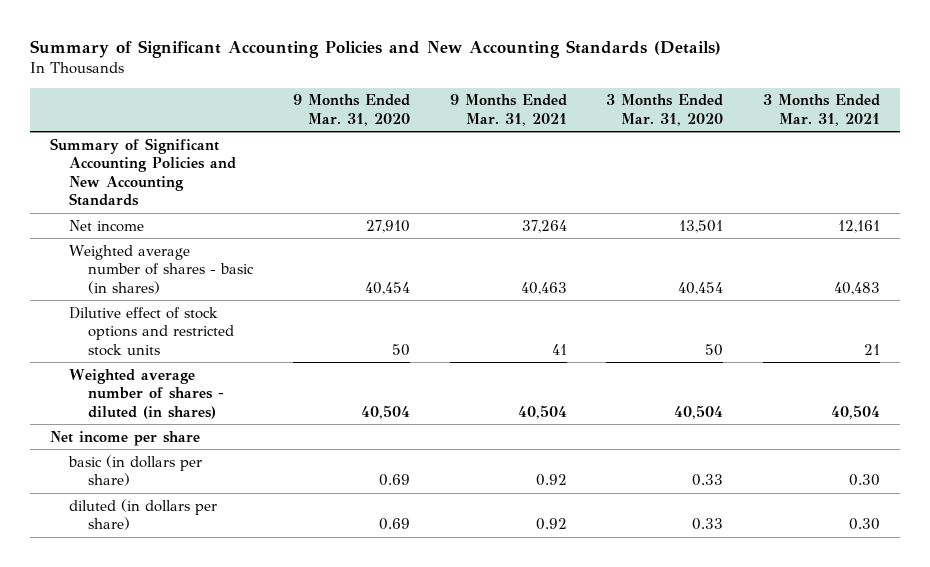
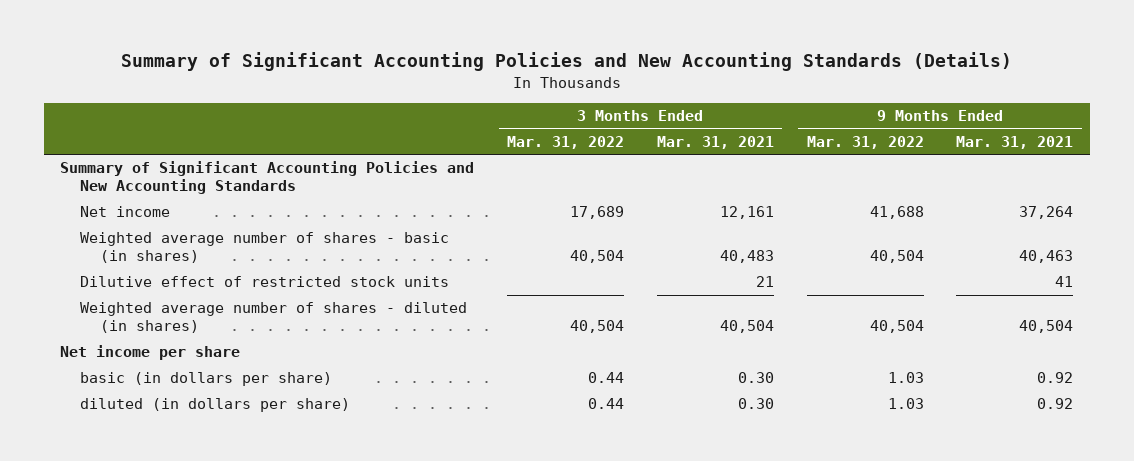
[292,94,410,126] 9 Months Ended Mar. 31, 2020 -> none
[606,94,724,126] 3 Months Ended Mar. 31, 2020 -> none
none -> [506,135,624,149] Mar. 31, 2022
none -> [806,135,924,149] Mar. 31, 2022
[69,306,235,356] Dilutive effect of stock options and restricted stock units -> [80,276,450,288] Dilutive effect of restricted stock units

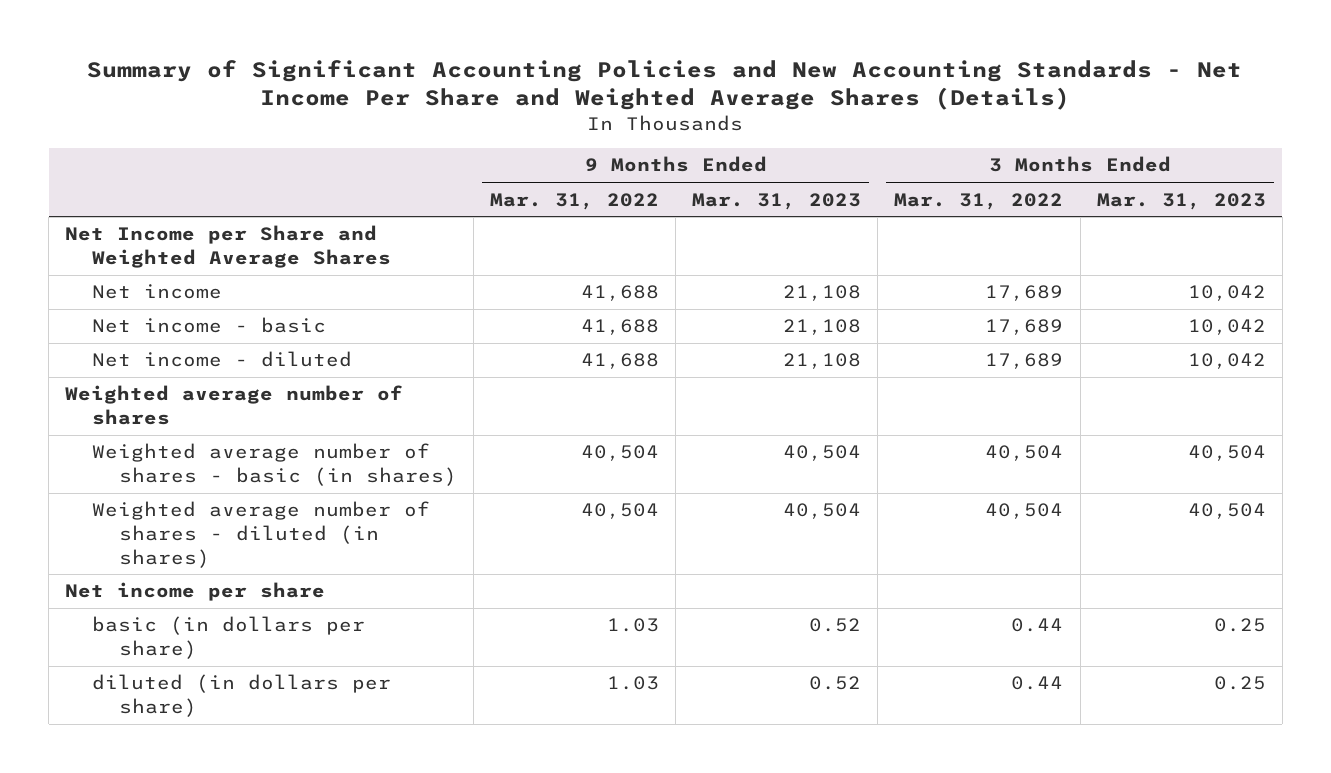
[120,52,1012,72] Summary of Significant Accounting Policies and New Accounting Standards (Details) -> [87,59,1243,111] Summary of Significant Accounting Policies and New Accounting Standards - Net Income Per Share and Weighted Average Shares (Details)
[656,135,774,149] Mar. 31, 2021 -> none
[956,135,1074,149] Mar. 31, 2021 -> none
none -> [692,192,862,210] Mar. 31, 2023
none -> [1096,192,1266,210] Mar. 31, 2023
[60,161,475,195] Summary of Significant Accounting Policies and New Accounting Standards -> none
none -> [65,225,391,269] Net Income per Share and Weighted Average Shares
none -> [91,317,326,334] Net income - basic
none -> [91,351,352,368] Net income - diluted
none -> [65,385,404,426] Weighted average number of shares
[80,276,450,288] Dilutive effect of restricted stock units -> none

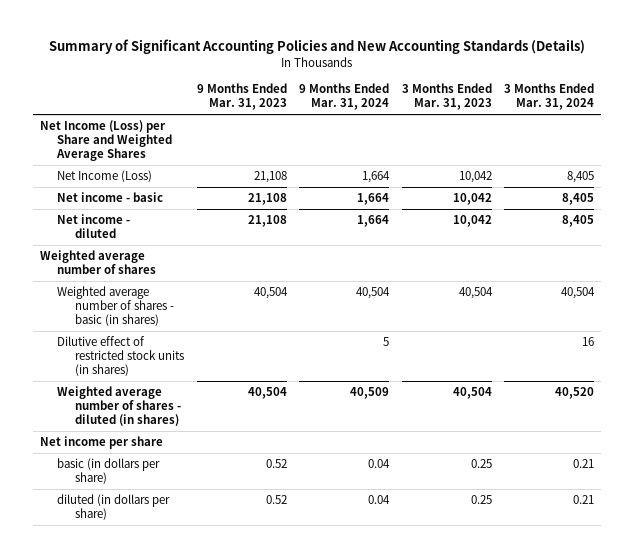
[87,59,1243,111] Summary of Significant Accounting Policies and New Accounting Standards - Net Income Per Share and Weighted Average Shares (Details) -> [49,39,586,55] Summary of Significant Accounting Policies and New Accounting Standards (Details)
[489,192,659,210] Mar. 31, 2022 -> none
[894,192,1064,210] Mar. 31, 2022 -> none
none -> [299,83,390,111] 9 Months Ended Mar. 31, 2024
none -> [504,83,595,111] 3 Months Ended Mar. 31, 2024
[65,225,391,269] Net Income per Share and Weighted Average Shares -> [39,120,173,162] Net Income (Loss) per Share and Weighted Average Shares
[91,284,222,300] Net income -> [57,170,153,183] Net Income (Loss)
none -> [57,336,184,377] Dilutive effect of restricted stock units (in shares)

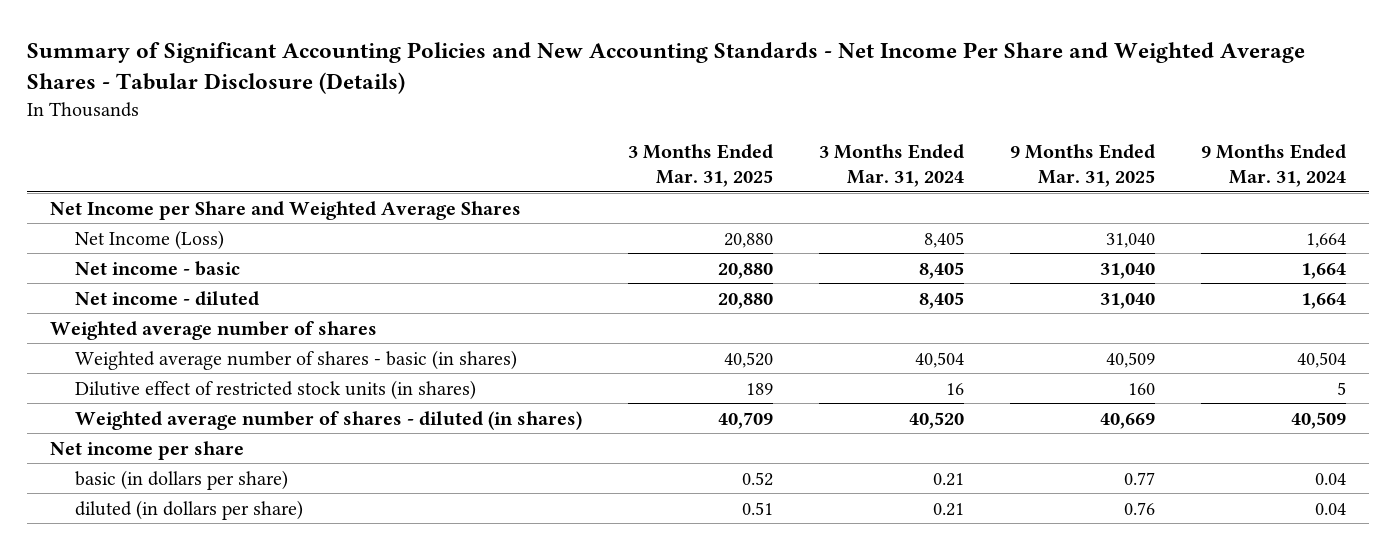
[49,39,586,55] Summary of Significant Accounting Policies and New Accounting Standards (Details) -> [26,41,1305,95] Summary of Significant Accounting Policies and New Accounting Standards - Net Income Per Share and Weighted Average Shares - Tabular Disclosure (Details)
[196,83,287,111] 9 Months Ended Mar. 31, 2023 -> none
[401,83,492,111] 3 Months Ended Mar. 31, 2023 -> none
none -> [628,144,774,188] 3 Months Ended Mar. 31, 2025
none -> [1010,144,1156,188] 9 Months Ended Mar. 31, 2025
[39,120,173,162] Net Income (Loss) per Share and Weighted Average Shares -> [49,200,521,220] Net Income per Share and Weighted Average Shares

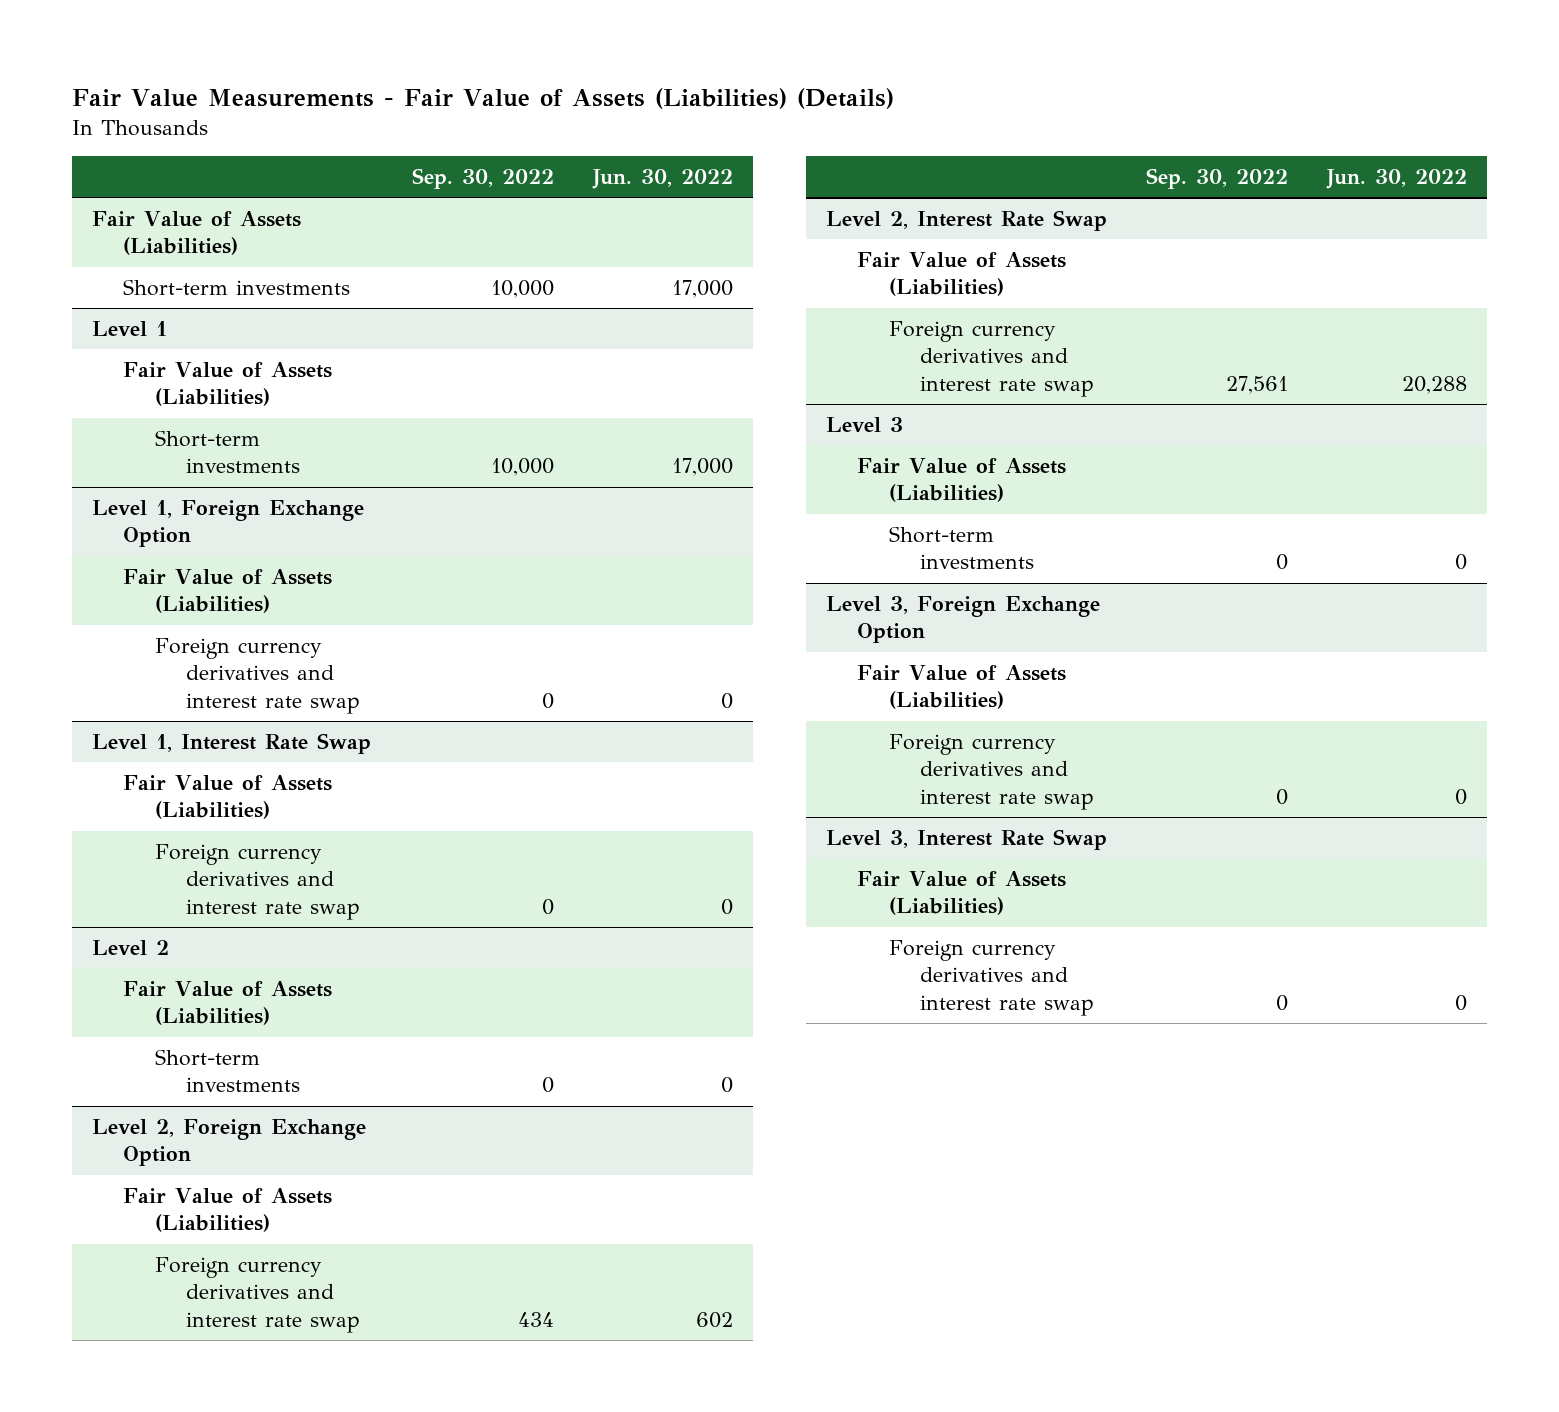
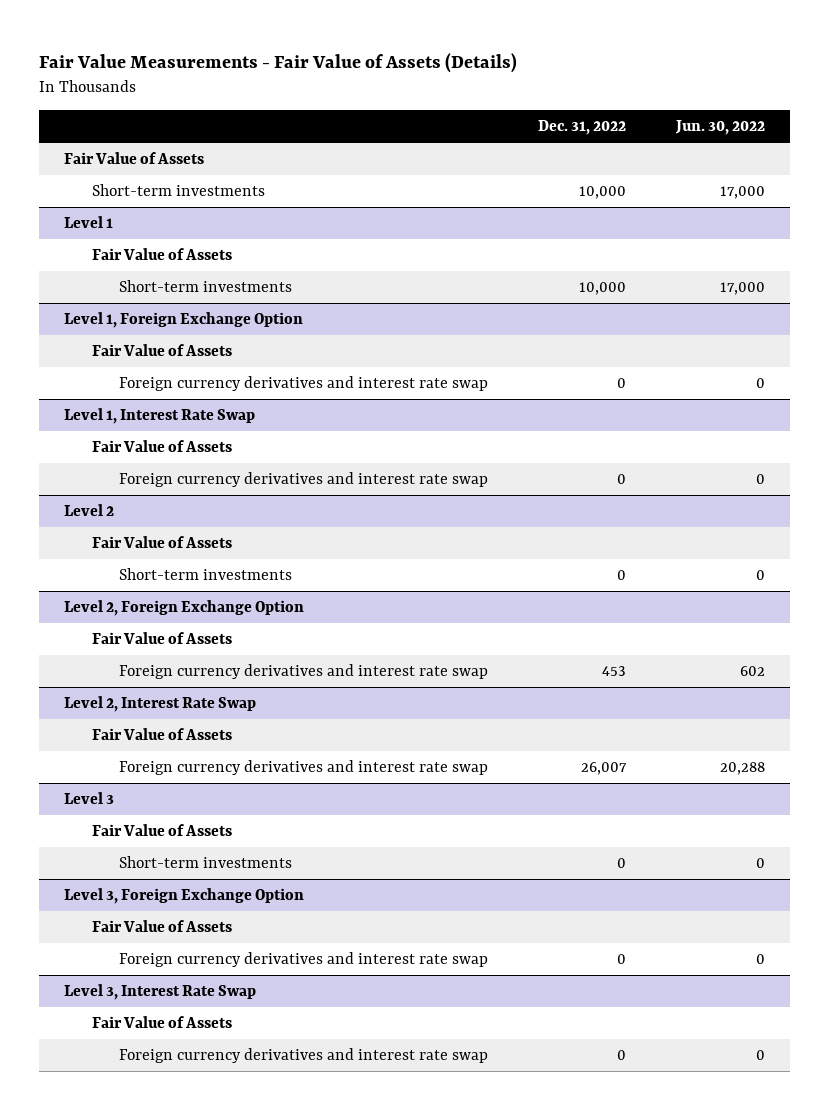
[72,87,895,109] Fair Value Measurements - Fair Value of Assets (Liabilities) (Details) -> [39,52,518,73] Fair Value Measurements - Fair Value of Assets (Details)
[412,168,555,190] Sep. 30, 2022 -> none
none -> [538,120,627,136] Dec. 31, 2022
[91,210,301,256] Fair Value of Assets (Liabilities) -> [64,152,205,165] Fair Value of Assets
[123,361,333,407] Fair Value of Assets (Liabilities) -> [91,248,232,261] Fair Value of Assets
[123,568,333,614] Fair Value of Assets (Liabilities) -> [91,344,232,357] Fair Value of Assets
[123,774,333,820] Fair Value of Assets (Liabilities) -> [91,440,232,453] Fair Value of Assets
[123,980,333,1026] Fair Value of Assets (Liabilities) -> [91,536,232,549] Fair Value of Assets
[123,1187,333,1233] Fair Value of Assets (Liabilities) -> [91,632,232,645] Fair Value of Assets
[857,251,1067,297] Fair Value of Assets (Liabilities) -> [91,728,232,741] Fair Value of Assets
[857,457,1067,503] Fair Value of Assets (Liabilities) -> [91,824,232,837] Fair Value of Assets
[857,664,1067,710] Fair Value of Assets (Liabilities) -> [91,920,232,933] Fair Value of Assets
[857,870,1067,916] Fair Value of Assets (Liabilities) -> [91,1016,232,1029] Fair Value of Assets

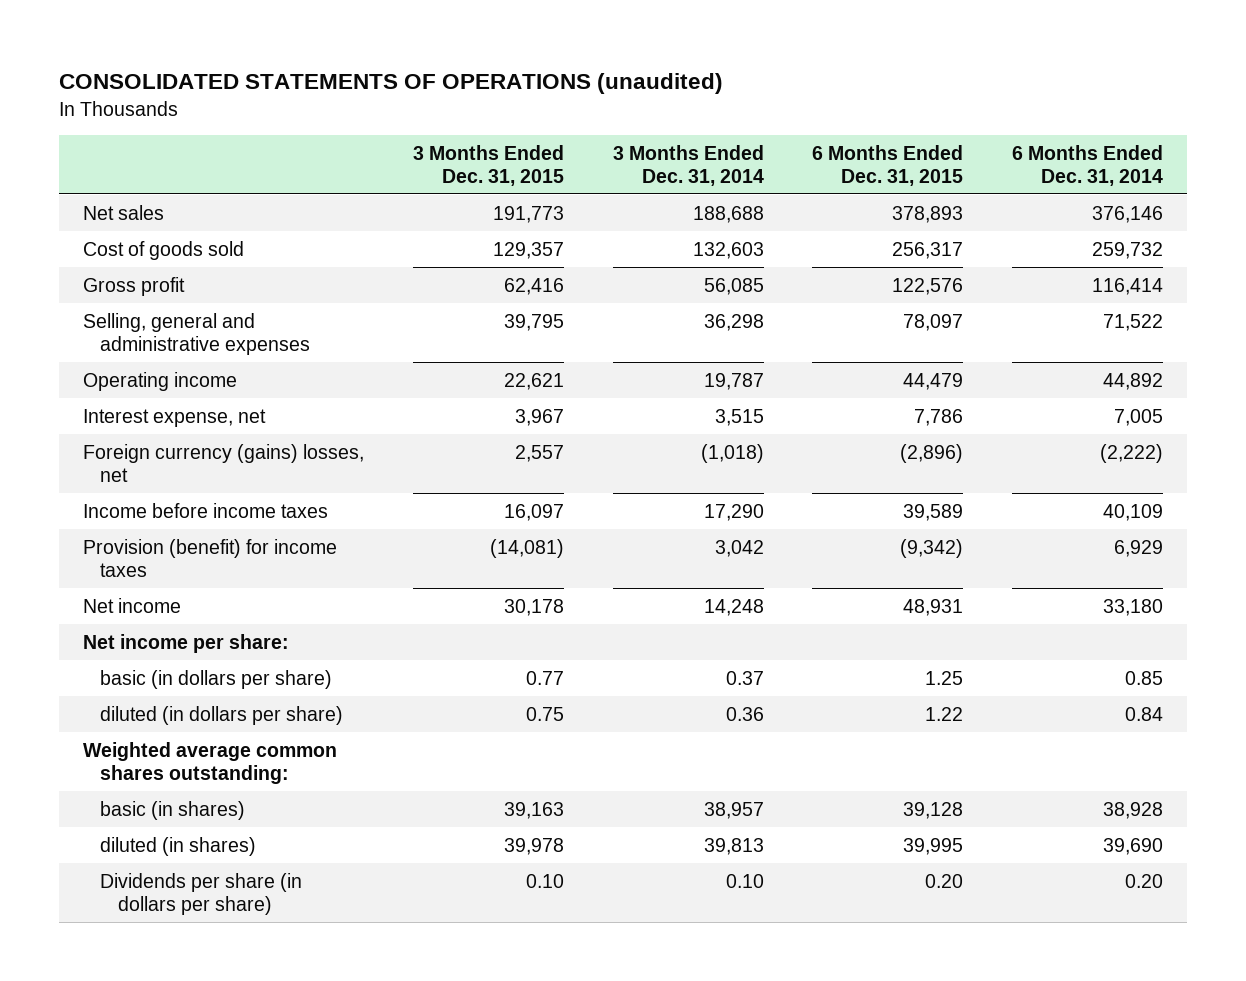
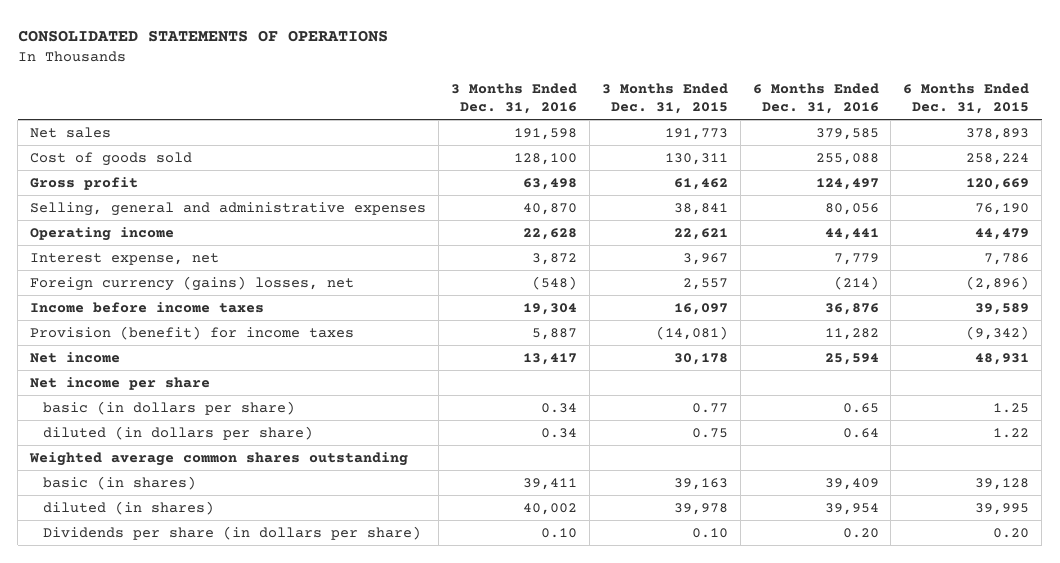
[58,73,723,95] CONSOLIDATED STATEMENTS OF OPERATIONS (unaudited) -> [17,29,388,42] CONSOLIDATED STATEMENTS OF OPERATIONS
[612,144,764,186] 3 Months Ended Dec. 31, 2014 -> none
[1011,144,1163,186] 6 Months Ended Dec. 31, 2014 -> none
none -> [450,82,577,115] 3 Months Ended Dec. 31, 2016
none -> [752,82,879,115] 6 Months Ended Dec. 31, 2016
[492,241,564,259] 129,357 -> [664,153,728,166] 130,311
[892,241,964,259] 256,317 -> [966,153,1030,166] 258,224
[503,277,564,295] 62,416 -> [673,178,728,191] 61,462
[892,277,964,295] 122,576 -> [966,178,1030,191] 120,669
[503,313,564,331] 39,795 -> [673,203,728,216] 38,841
[903,313,964,331] 78,097 -> [975,203,1030,216] 76,190
[83,633,290,653] Net income per share: -> [30,377,211,391] Net income per share
[83,741,338,784] Weighted average common shares outstanding: -> [29,452,409,467] Weighted average common shares outstanding

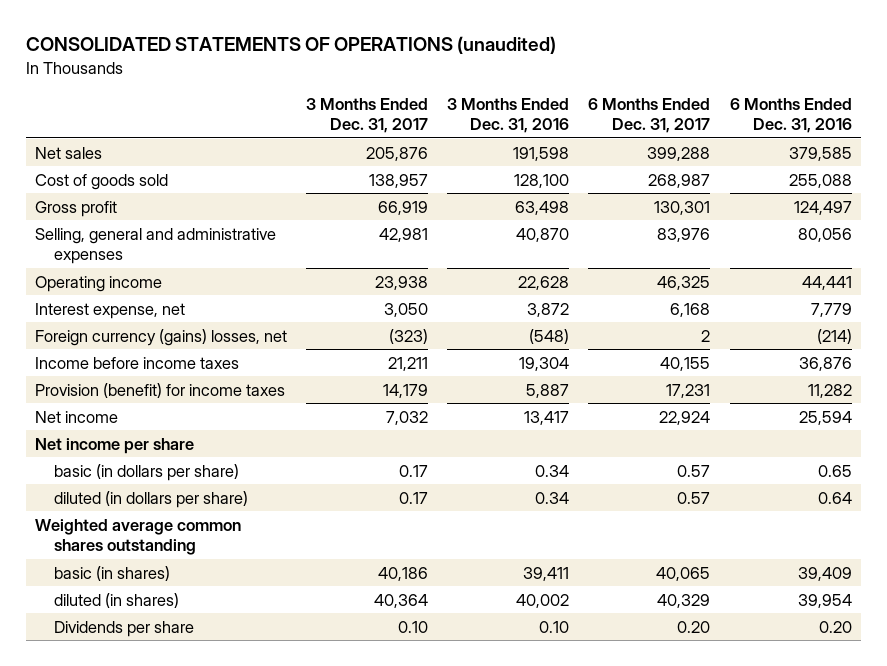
[17,29,388,42] CONSOLIDATED STATEMENTS OF OPERATIONS -> [25,36,556,55] CONSOLIDATED STATEMENTS OF OPERATIONS (unaudited)
[601,82,728,115] 3 Months Ended Dec. 31, 2015 -> none
[903,82,1030,115] 6 Months Ended Dec. 31, 2015 -> none
none -> [306,97,429,134] 3 Months Ended Dec. 31, 2017
none -> [588,97,711,134] 6 Months Ended Dec. 31, 2017
[43,526,422,541] Dividends per share (in dollars per share) -> [53,620,194,637] Dividends per share

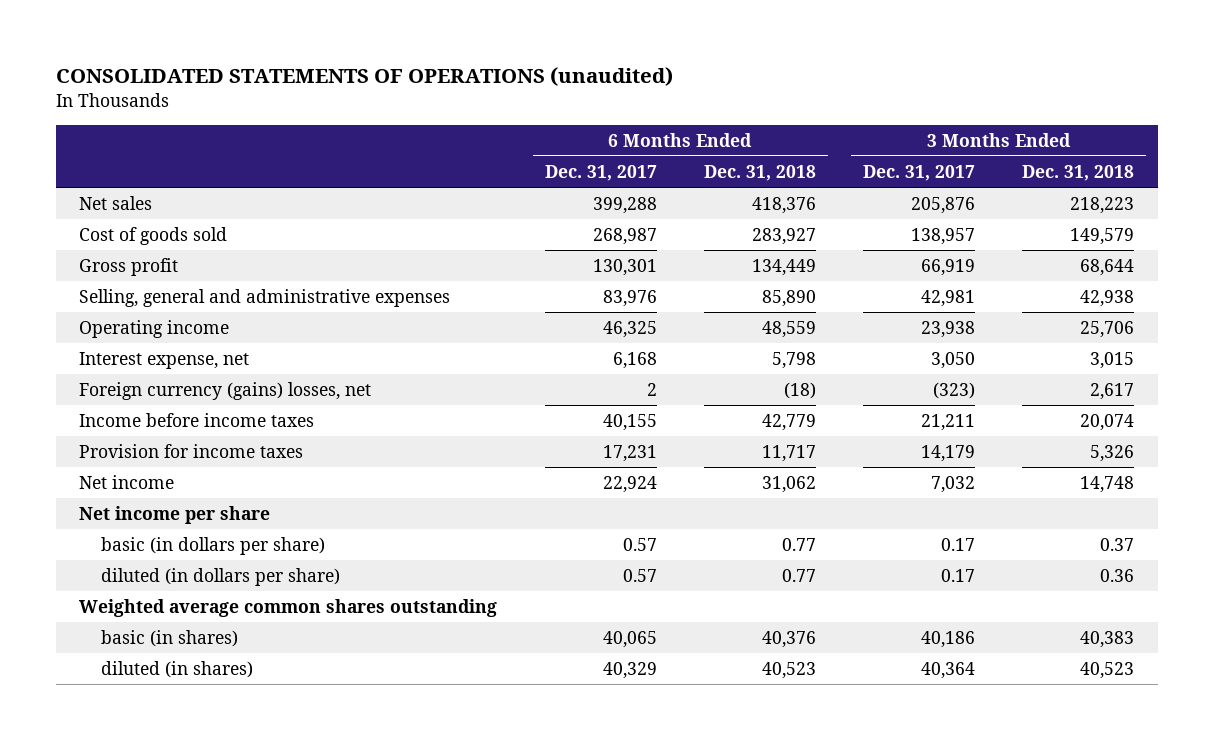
[447,97,570,134] 3 Months Ended Dec. 31, 2016 -> none
[729,97,852,134] 6 Months Ended Dec. 31, 2016 -> none
none -> [703,164,816,181] Dec. 31, 2018
none -> [1022,164,1135,181] Dec. 31, 2018
[35,382,286,398] Provision (benefit) for income taxes -> [79,443,304,458] Provision for income taxes
[53,620,194,637] Dividends per share -> none

